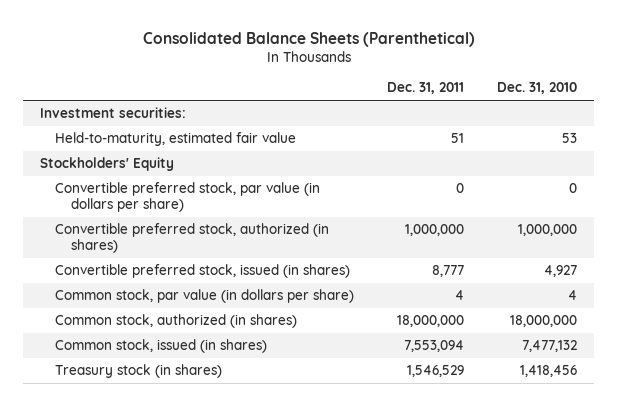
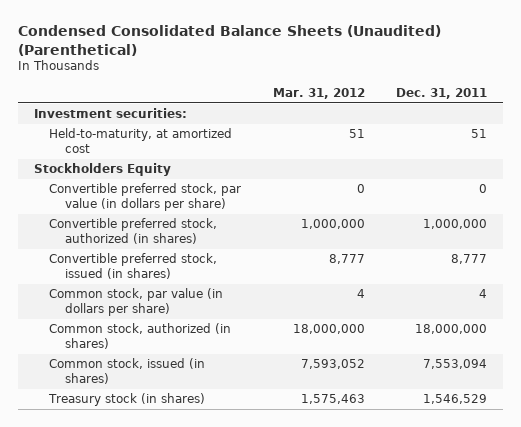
[142,31,475,47] Consolidated Balance Sheets (Parenthetical) -> [18,25,442,56] Condensed Consolidated Balance Sheets (Unaudited) (Parenthetical)
[497,82,578,95] Dec. 31, 2010 -> none
none -> [272,87,365,99] Mar. 31, 2012
[55,132,297,147] Held-to-maturity, estimated fair value -> [49,128,233,153] Held-to-maturity, at amortized cost
[39,157,174,172] Stockholders' Equity -> [33,163,171,177] Stockholders Equity

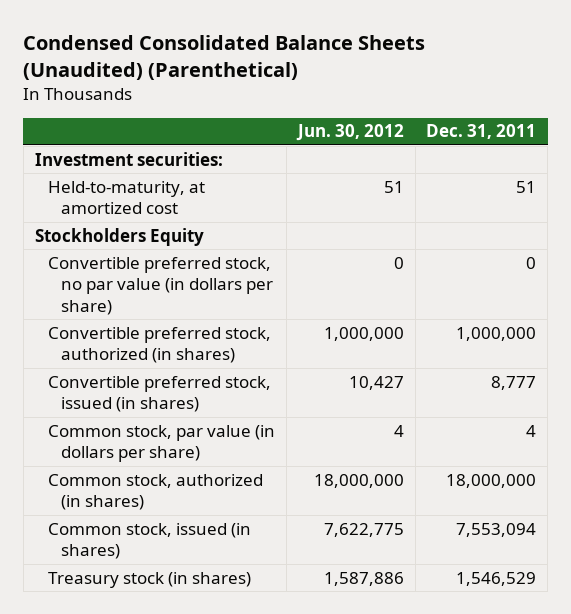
[272,87,365,99] Mar. 31, 2012 -> none
none -> [295,124,404,142] Jun. 30, 2012
[49,183,242,211] Convertible preferred stock, par value (in dollars per share) -> [47,256,274,315] Convertible preferred stock, no par value (in dollars per share)

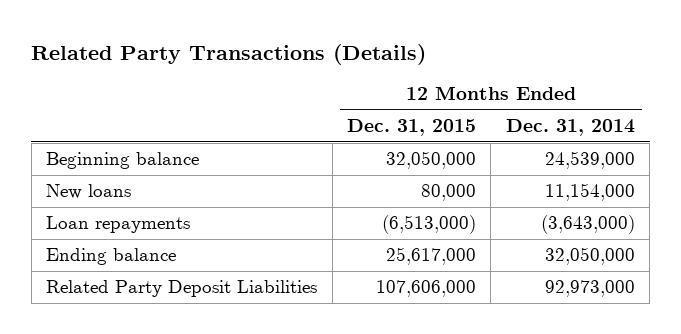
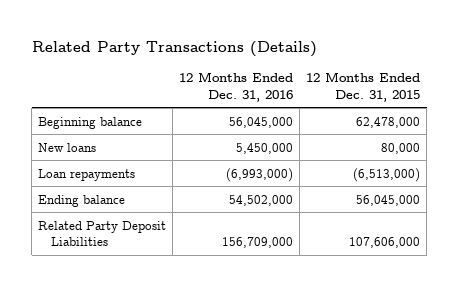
[505,119,635,137] Dec. 31, 2014 -> none
none -> [179,72,294,102] 12 Months Ended Dec. 31, 2016
[385,151,476,170] 32,050,000 -> [356,116,421,128] 62,478,000
[385,247,476,266] 25,617,000 -> [356,194,421,206] 56,045,000

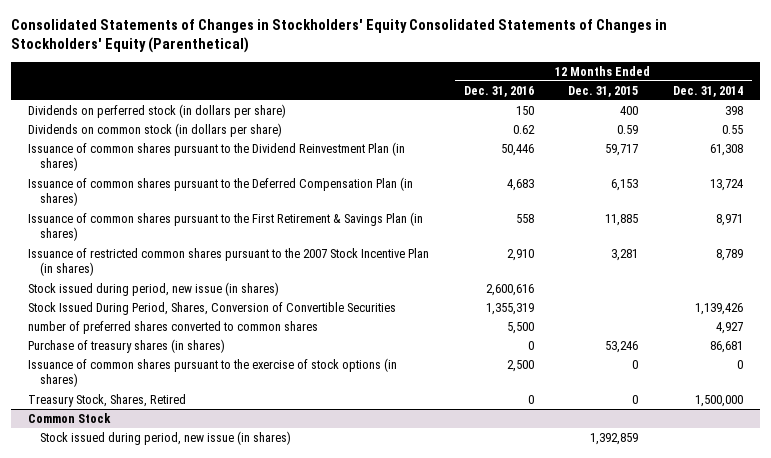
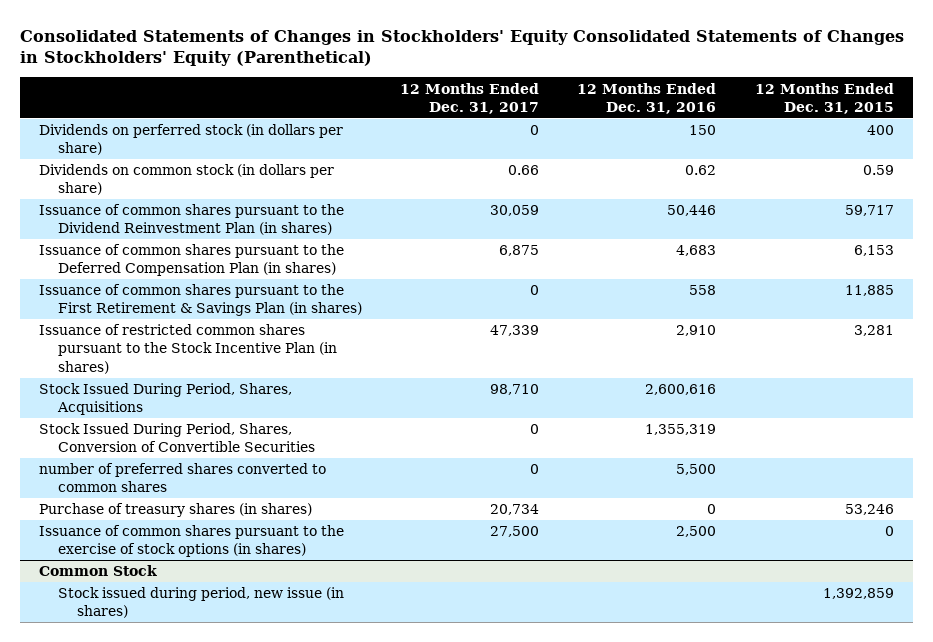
[673,85,744,97] Dec. 31, 2014 -> none
none -> [400,82,540,114] 12 Months Ended Dec. 31, 2017
[28,247,430,277] Issuance of restricted common shares pursuant to the 2007 Stock Incentive Plan (in shares) -> [38,324,337,374] Issuance of restricted common shares pursuant to the Stock Incentive Plan (in shares)
[28,281,280,296] Stock issued during period, new issue (in shares) -> [38,383,292,416] Stock Issued During Period, Shares, Acquisitions
[28,393,187,407] Treasury Stock, Shares, Retired -> none

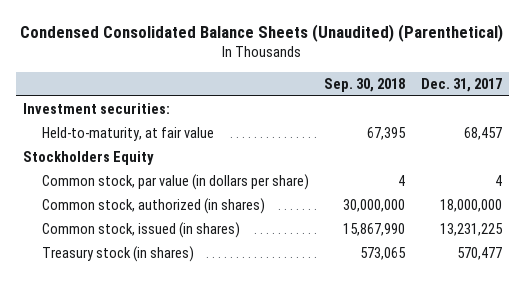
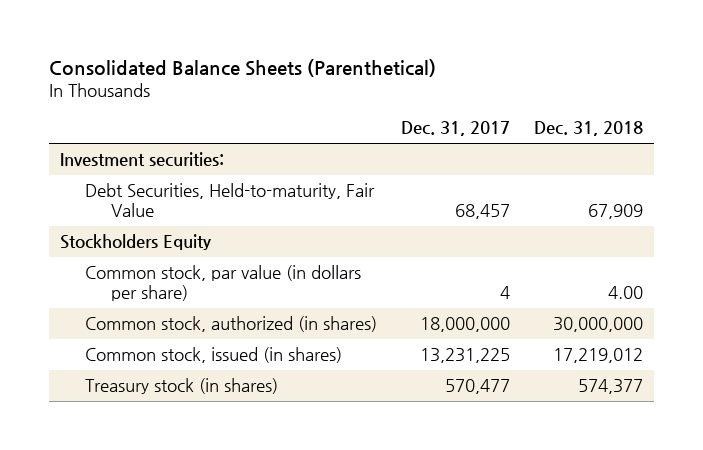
[20,23,504,42] Condensed Consolidated Balance Sheets (Unaudited) (Parenthetical) -> [48,58,436,77] Consolidated Balance Sheets (Parenthetical)
[324,77,406,92] Sep. 30, 2018 -> none
none -> [533,121,643,137] Dec. 31, 2018
[42,127,215,142] Held-to-maturity, at fair value -> [85,183,376,218] Debt Securities, Held-to-maturity, Fair Value

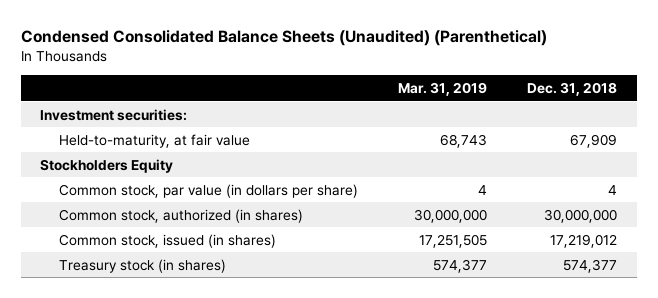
[48,58,436,77] Consolidated Balance Sheets (Parenthetical) -> [20,30,547,47] Condensed Consolidated Balance Sheets (Unaudited) (Parenthetical)
[401,121,511,137] Dec. 31, 2017 -> none
none -> [398,81,488,96] Mar. 31, 2019
[85,183,376,218] Debt Securities, Held-to-maturity, Fair Value -> [59,133,251,148] Held-to-maturity, at fair value
[607,286,643,300] 4.00 -> [608,184,618,195] 4

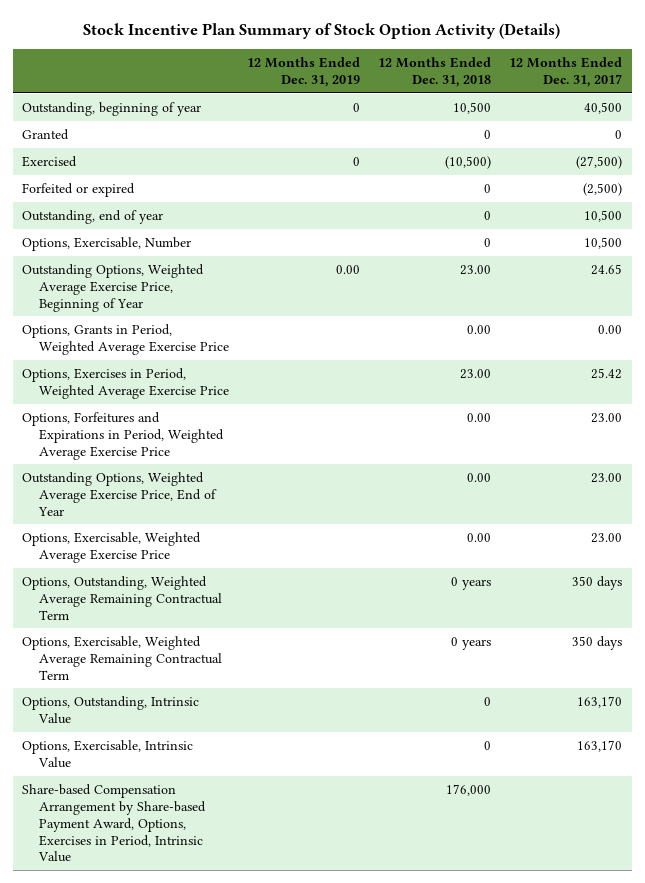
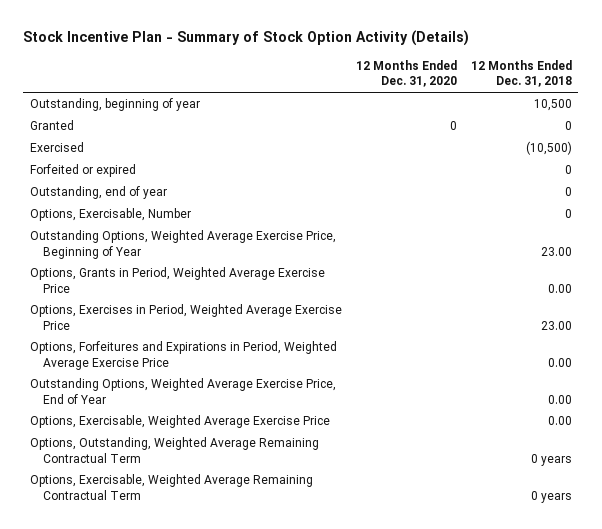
[83,23,561,40] Stock Incentive Plan Summary of Stock Option Activity (Details) -> [23,30,470,47] Stock Incentive Plan - Summary of Stock Option Activity (Details)
[247,57,361,88] 12 Months Ended Dec. 31, 2019 -> none
[509,57,623,88] 12 Months Ended Dec. 31, 2017 -> none
none -> [355,59,457,88] 12 Months Ended Dec. 31, 2020
[22,696,200,724] Options, Outstanding, Intrinsic Value -> none
[22,740,194,768] Options, Exercisable, Intrinsic Value -> none
[22,784,206,863] Share-based Compensation Arrangement by Share-based Payment Award, Options, Exercises in Period, Intrinsic Value -> none

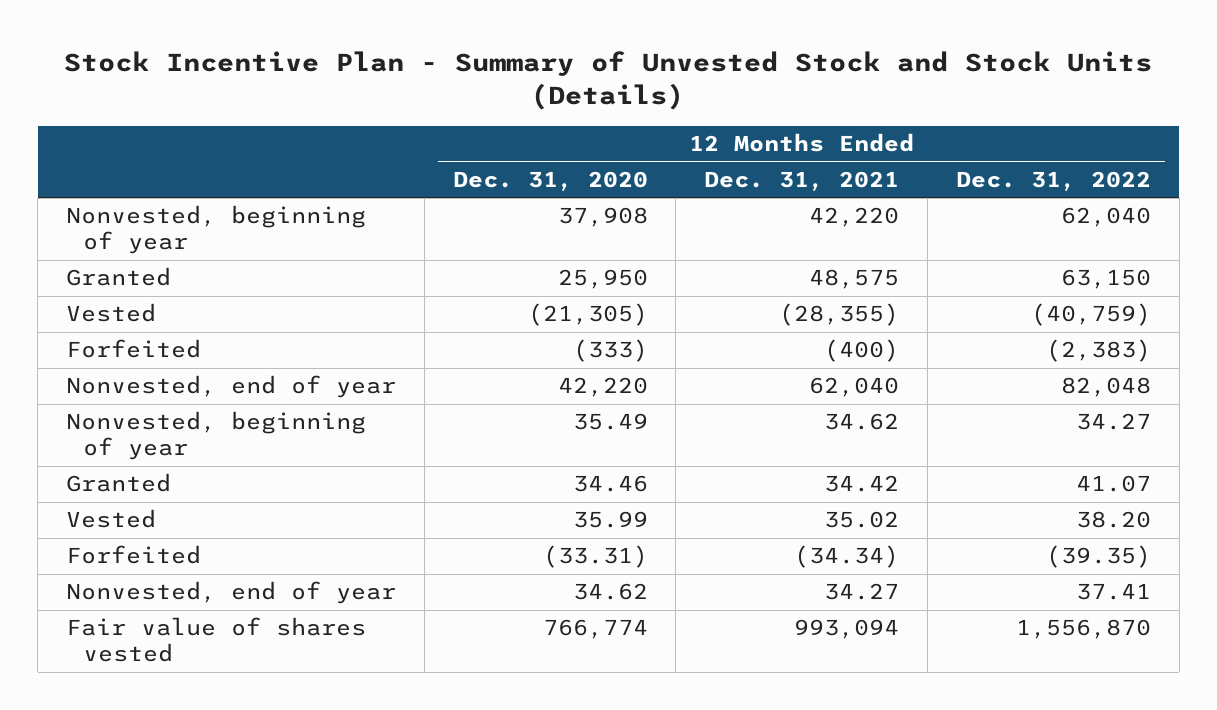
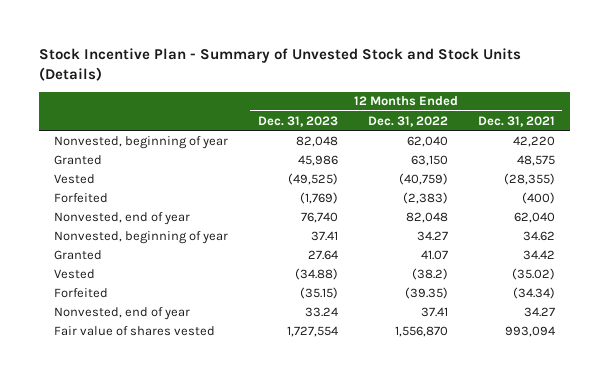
[452,170,648,191] Dec. 31, 2020 -> none
none -> [257,115,338,127] Dec. 31, 2023
[824,511,900,529] 35.02 -> [511,267,555,280] (35.02)
[1075,511,1151,529] 38.20 -> [411,267,448,280] (38.2)

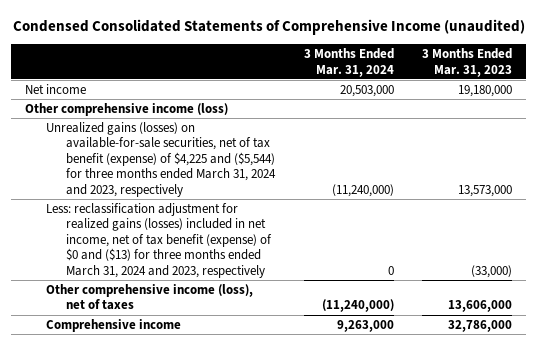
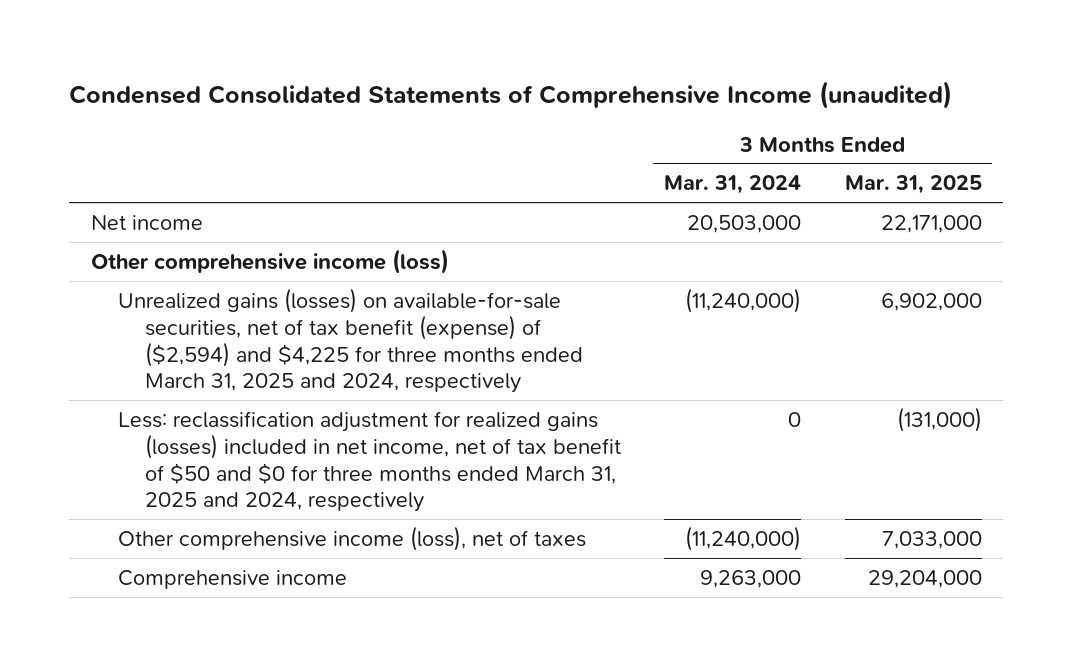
[422,48,513,77] 3 Months Ended Mar. 31, 2023 -> none
none -> [844,175,982,195] Mar. 31, 2025
[45,121,277,197] Unrealized gains (losses) on available-for-sale securities, net of tax benefit (expense) of $4,225 and ($5,544) for three months ended March 31, 2024 and 2023, respectively -> [117,287,583,394] Unrealized gains (losses) on available-for-sale securities, net of tax benefit (expense) of ($2,594) and $4,225 for three months ended March 31, 2025 and 2024, respectively
[45,202,273,278] Less: reclassification adjustment for realized gains (losses) included in net income, net of tax benefit (expense) of $0 and ($13) for three months ended March 31, 2024 and 2023, respectively -> [117,410,621,513] Less: reclassification adjustment for realized gains (losses) included in net income, net of tax benefit of $50 and $0 for three months ended March 31, 2025 and 2024, respectively

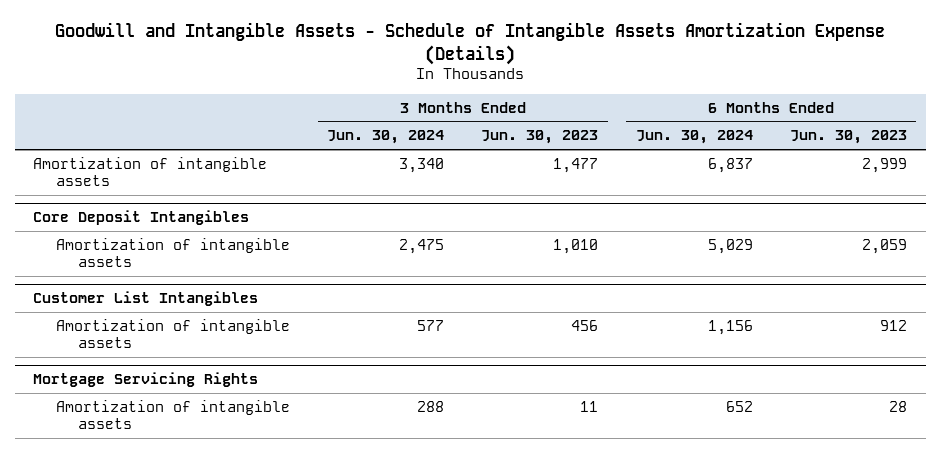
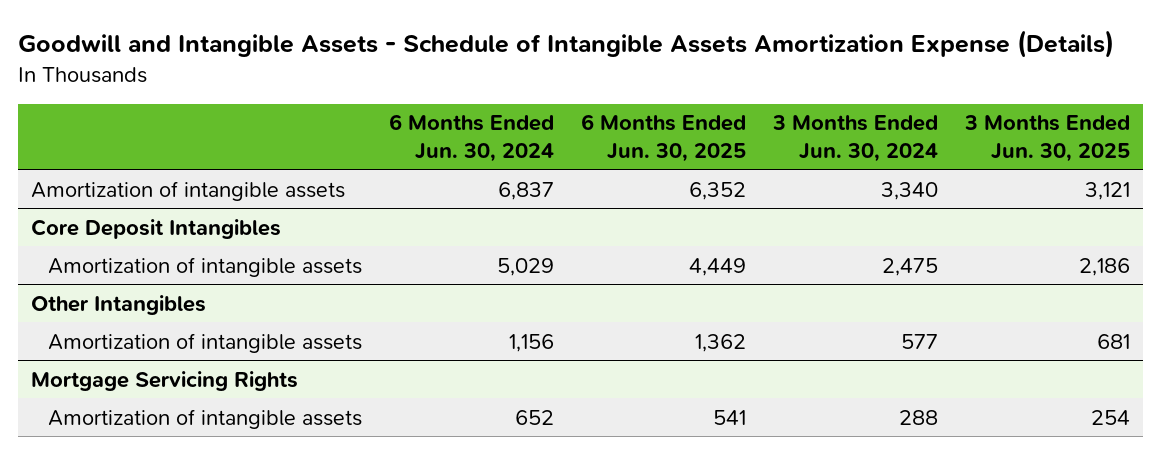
[481,130,599,145] Jun. 30, 2023 -> none
[789,130,907,145] Jun. 30, 2023 -> none
none -> [580,114,746,162] 6 Months Ended Jun. 30, 2025
none -> [963,115,1130,162] 3 Months Ended Jun. 30, 2025
[33,291,259,307] Customer List Intangibles -> [31,294,207,315] Other Intangibles

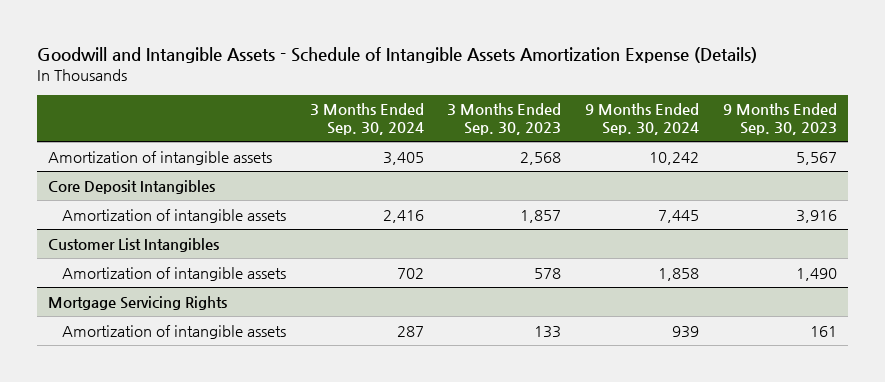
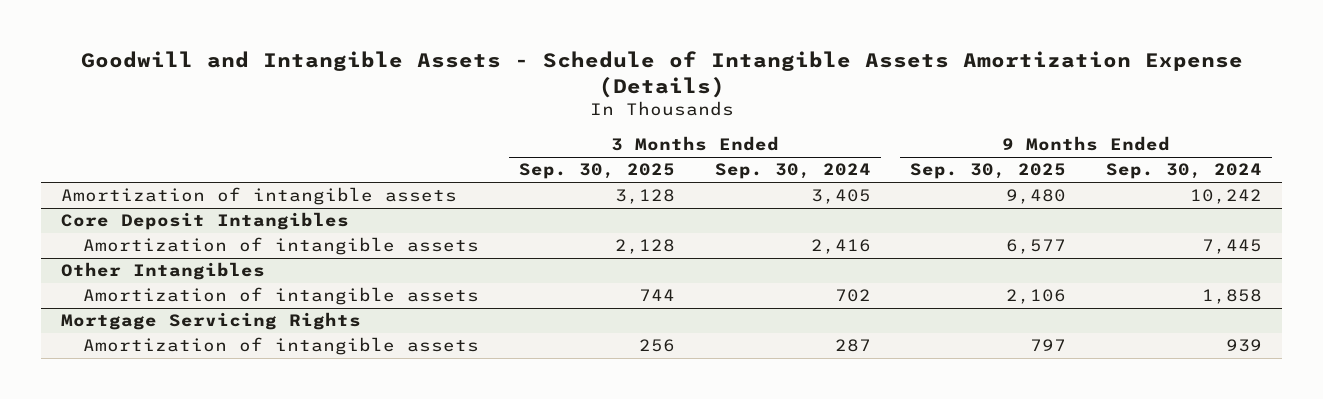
[447,103,562,135] 3 Months Ended Sep. 30, 2023 -> none
[722,103,837,135] 9 Months Ended Sep. 30, 2023 -> none
none -> [518,163,675,180] Sep. 30, 2025
none -> [910,163,1067,180] Sep. 30, 2025
[48,237,220,252] Customer List Intangibles -> [60,262,265,281] Other Intangibles

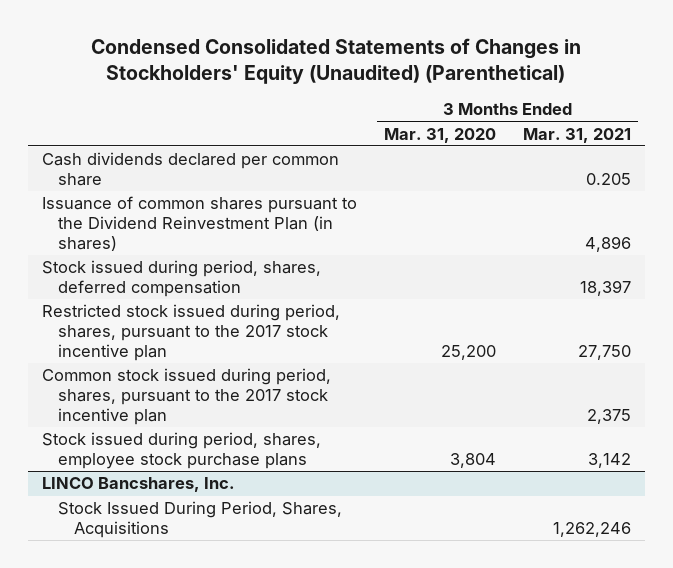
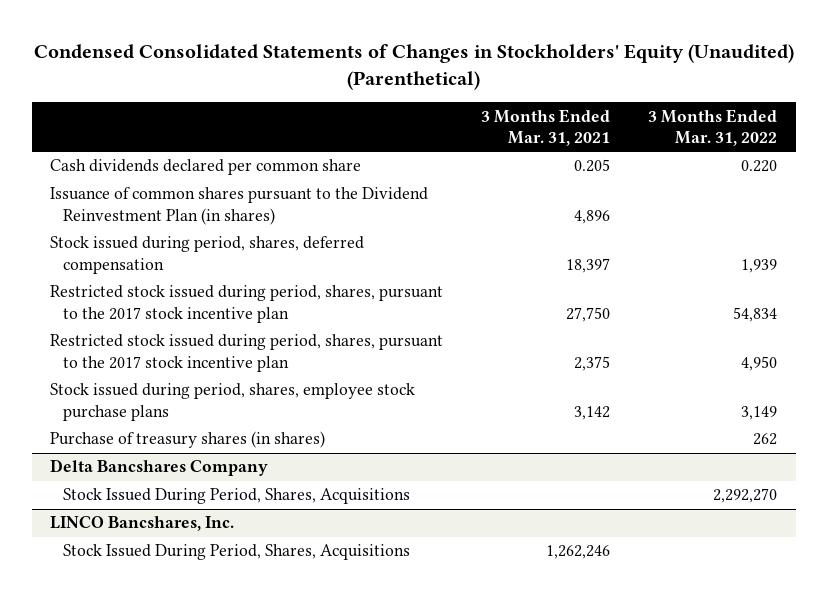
[383,127,496,143] Mar. 31, 2020 -> none
none -> [647,108,777,146] 3 Months Ended Mar. 31, 2022
[41,368,331,425] Common stock issued during period, shares, pursuant to the 2017 stock incentive plan -> [50,334,444,372] Restricted stock issued during period, shares, pursuant to the 2017 stock incentive plan
none -> [50,431,326,449] Purchase of treasury shares (in shares)
none -> [50,459,269,477] Delta Bancshares Company
none -> [62,488,410,505] Stock Issued During Period, Shares, Acquisitions

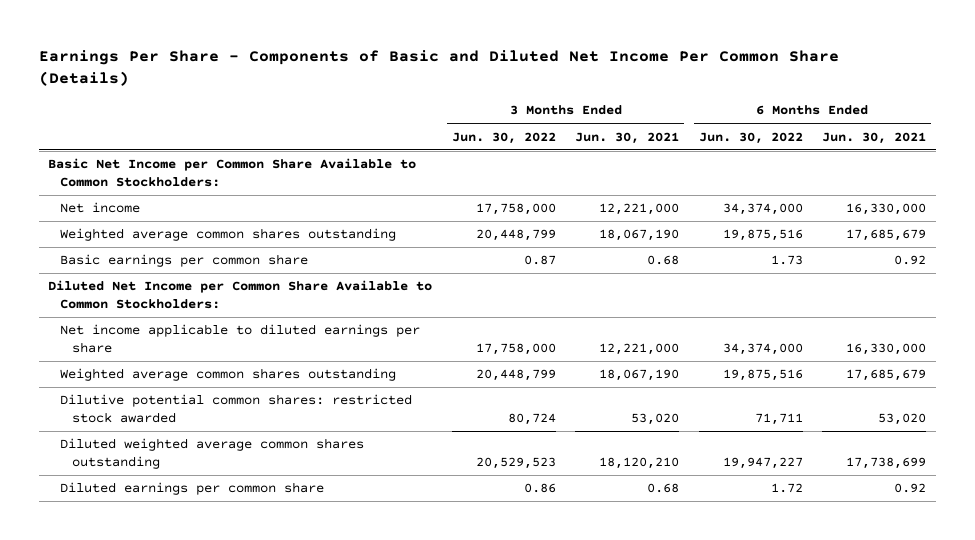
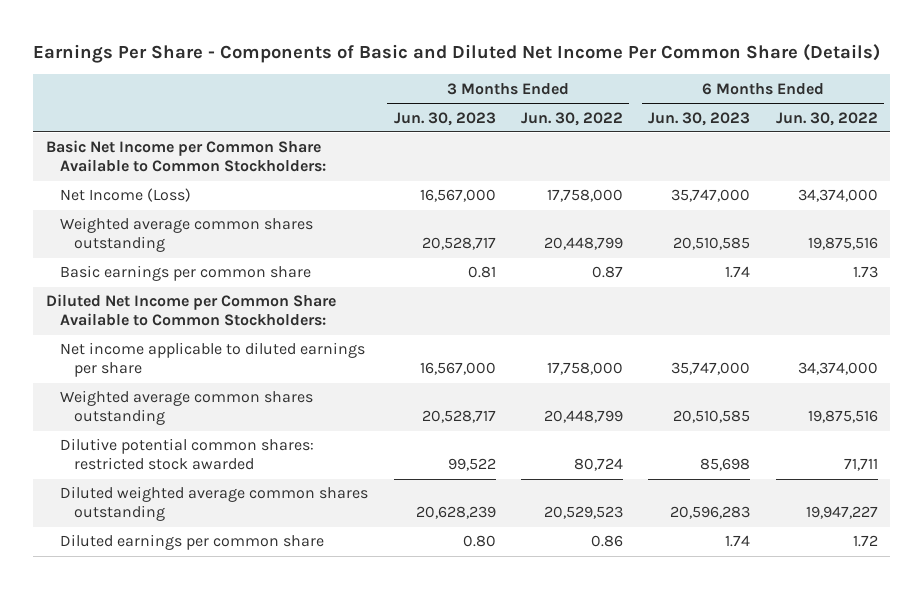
[575,131,680,144] Jun. 30, 2021 -> none
[822,131,927,144] Jun. 30, 2021 -> none
none -> [393,111,496,126] Jun. 30, 2023
none -> [648,111,751,126] Jun. 30, 2023
[60,202,141,214] Net income -> [60,188,192,203] Net Income (Loss)

